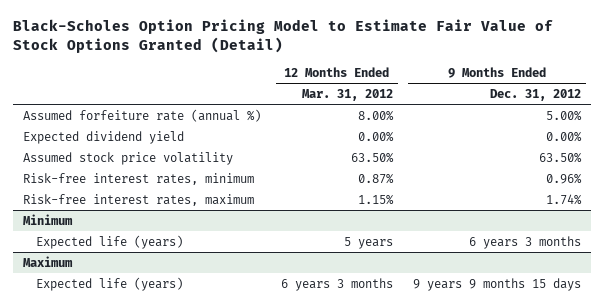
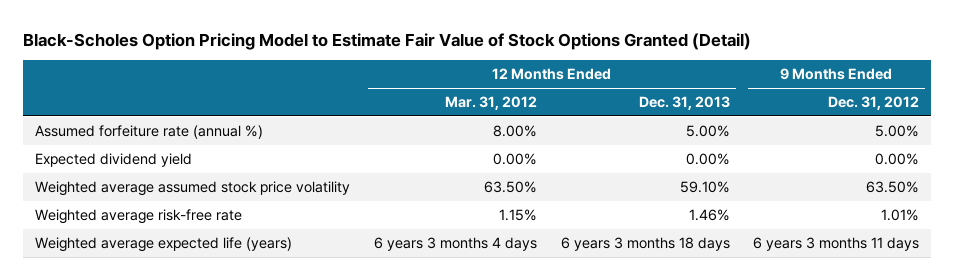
none -> [638,96,730,111] Dec. 31, 2013
[22,172,254,185] Risk-free interest rates, minimum -> none
[22,193,254,206] Risk-free interest rates, maximum -> none
[22,213,73,225] Minimum -> none
[22,255,73,267] Maximum -> none
[35,276,183,291] Expected life (years) -> none
[22,151,233,165] Assumed stock price volatility -> [34,181,350,197] Weighted average assumed stock price volatility
none -> [34,209,242,225] Weighted average risk-free rate
[35,234,183,249] Expected life (years) -> [34,237,292,253] Weighted average expected life (years)
[344,236,394,249] 5 years -> [373,237,537,252] 6 years 3 months 4 days
[469,235,582,249] 6 years 3 months -> [753,237,920,252] 6 years 3 months 11 days

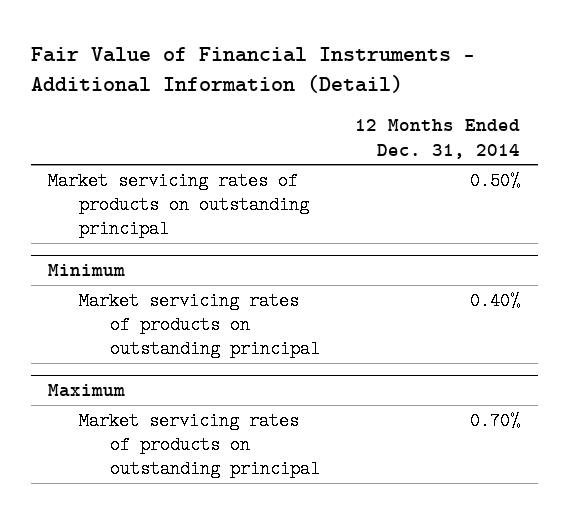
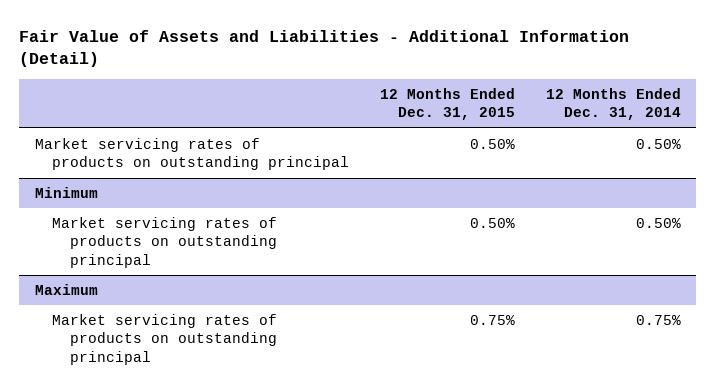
[30,47,475,94] Fair Value of Financial Instruments - Additional Information (Detail) -> [19,29,630,68] Fair Value of Assets and Liabilities - Additional Information (Detail)
none -> [379,87,515,121] 12 Months Ended Dec. 31, 2015
[470,291,521,310] 0.40% -> [635,217,681,228] 0.50%
[470,411,521,430] 0.70% -> [635,314,681,325] 0.75%

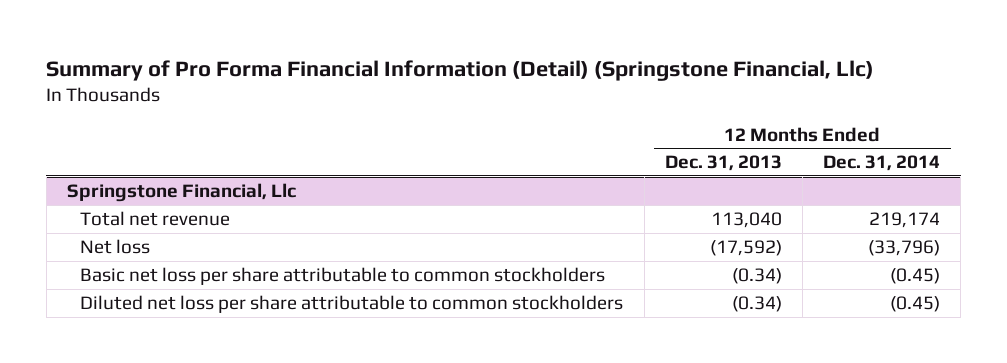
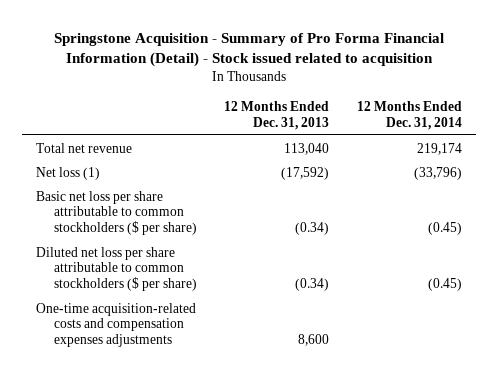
[46,59,875,81] Summary of Pro Forma Financial Information (Detail) (Springstone Financial, Llc) -> [53,32,444,68] Springstone Acquisition - Summary of Pro Forma Financial Information (Detail) - Stock issued related to acquisition
[66,183,296,203] Springstone Financial, Llc -> none
[80,239,151,255] Net loss -> [35,166,100,180] Net loss (1)
[80,267,606,286] Basic net loss per share attributable to common stockholders -> [35,190,197,236] Basic net loss per share attributable to common stockholders ($ per share)
[80,295,624,314] Diluted net loss per share attributable to common stockholders -> [35,246,197,292] Diluted net loss per share attributable to common stockholders ($ per share)
none -> [35,302,196,348] One-time acquisition-related costs and compensation expenses adjustments

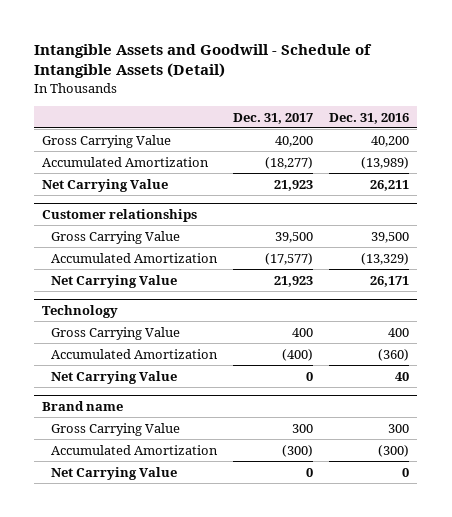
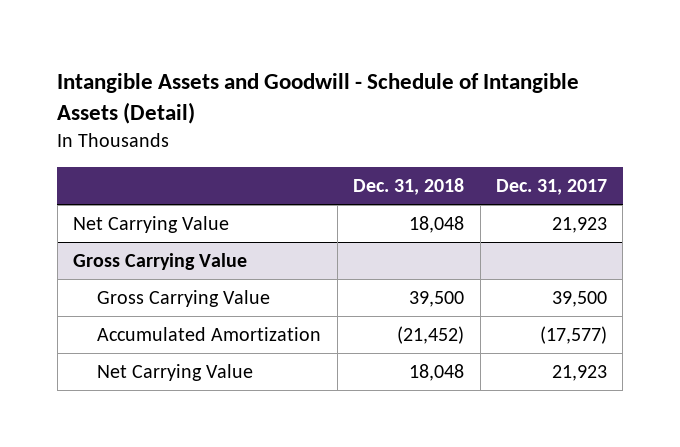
[329,112,410,124] Dec. 31, 2016 -> none
none -> [353,178,465,196] Dec. 31, 2018
[42,134,172,148] Gross Carrying Value -> none
[42,156,210,167] Accumulated Amortization -> none
[42,209,198,223] Customer relationships -> [73,253,248,271] Gross Carrying Value
[42,305,119,319] Technology -> none
[51,326,181,340] Gross Carrying Value -> none
[51,348,219,359] Accumulated Amortization -> none
[51,370,178,384] Net Carrying Value -> none
[42,401,124,412] Brand name -> none
[51,422,181,436] Gross Carrying Value -> none
[51,444,219,455] Accumulated Amortization -> none
[51,466,178,480] Net Carrying Value -> none

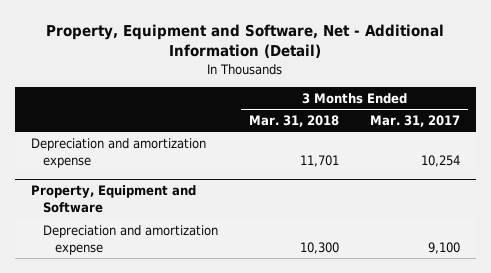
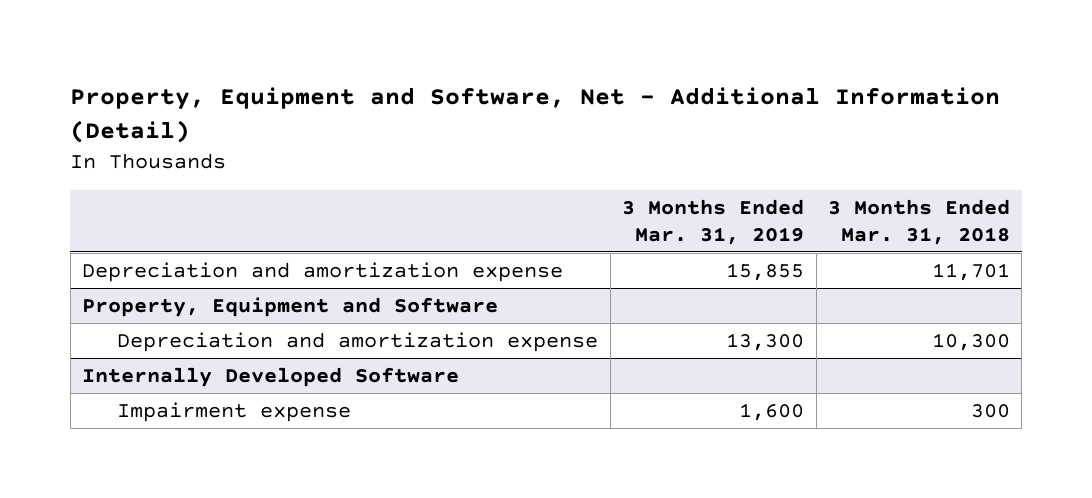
[370,115,461,128] Mar. 31, 2017 -> none
none -> [622,198,805,245] 3 Months Ended Mar. 31, 2019
none -> [82,366,460,387] Internally Developed Software
none -> [117,401,352,422] Impairment expense

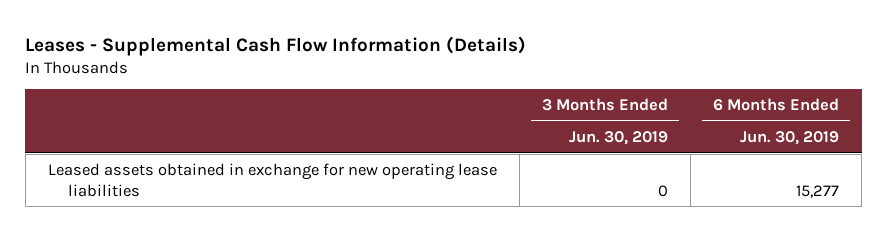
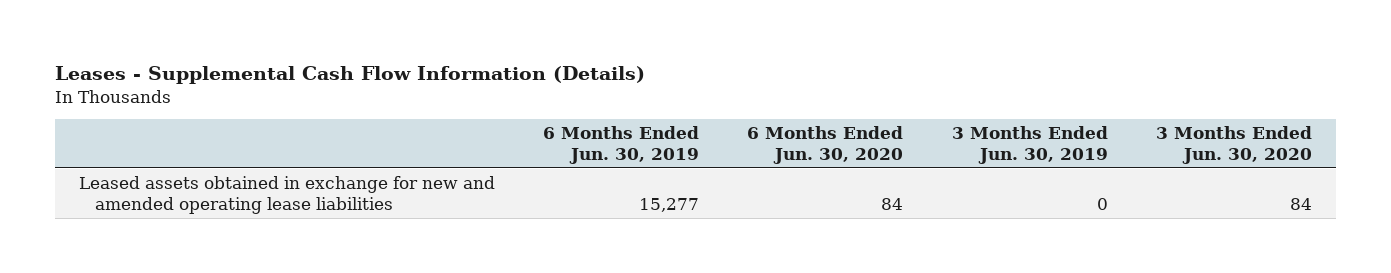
none -> [747,125,904,164] 6 Months Ended Jun. 30, 2020
none -> [1155,125,1312,164] 3 Months Ended Jun. 30, 2020
[47,163,497,197] Leased assets obtained in exchange for new operating lease liabilities -> [78,175,495,214] Leased assets obtained in exchange for new and amended operating lease liabilities

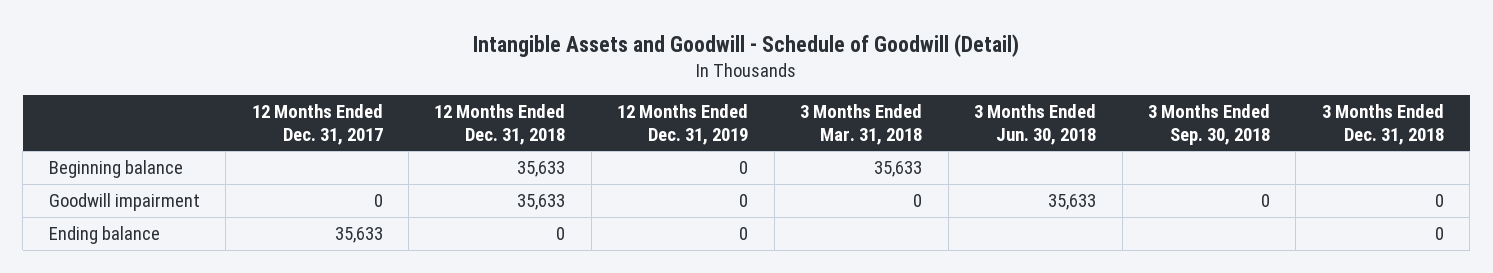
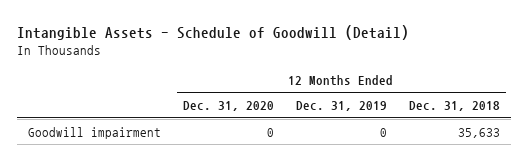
[473,33,1020,57] Intangible Assets and Goodwill - Schedule of Goodwill (Detail) -> [16,24,409,40] Intangible Assets - Schedule of Goodwill (Detail)
[251,104,383,145] 12 Months Ended Dec. 31, 2017 -> none
[800,104,923,145] 3 Months Ended Mar. 31, 2018 -> none
[974,104,1097,145] 3 Months Ended Jun. 30, 2018 -> none
[1147,104,1270,145] 3 Months Ended Sep. 30, 2018 -> none
[1321,104,1444,145] 3 Months Ended Dec. 31, 2018 -> none
none -> [182,101,274,112] Dec. 31, 2020
[48,159,183,178] Beginning balance -> none
[48,225,160,244] Ending balance -> none

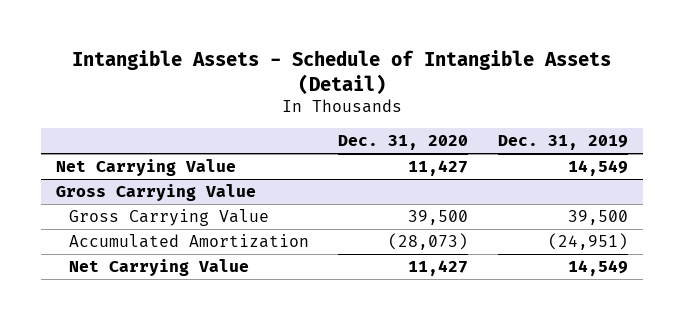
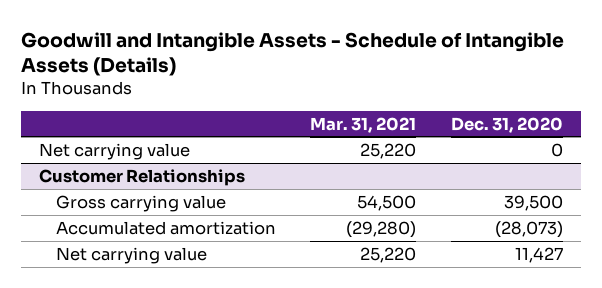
[72,50,612,94] Intangible Assets - Schedule of Intangible Assets (Detail) -> [21,31,565,77] Goodwill and Intangible Assets - Schedule of Intangible Assets (Details)
[498,135,629,151] Dec. 31, 2019 -> none
none -> [310,116,417,133] Mar. 31, 2021
[56,159,237,177] Net Carrying Value -> [38,142,190,160] Net carrying value
[408,160,469,177] 11,427 -> [551,142,564,157] 0
[56,184,257,202] Gross Carrying Value -> [38,168,245,186] Customer Relationships
[68,209,269,227] Gross Carrying Value -> [55,194,226,212] Gross carrying value
[68,234,309,249] Accumulated Amortization -> [55,220,276,235] Accumulated amortization
[68,259,249,277] Net Carrying Value -> [55,246,207,264] Net carrying value

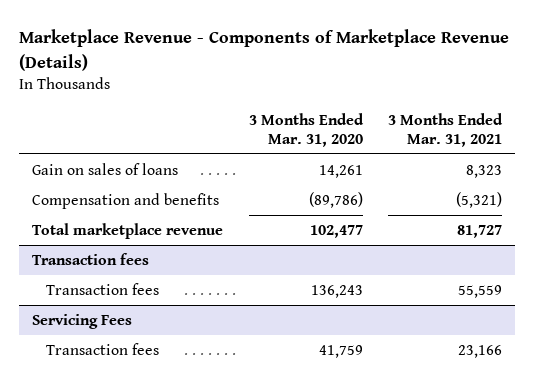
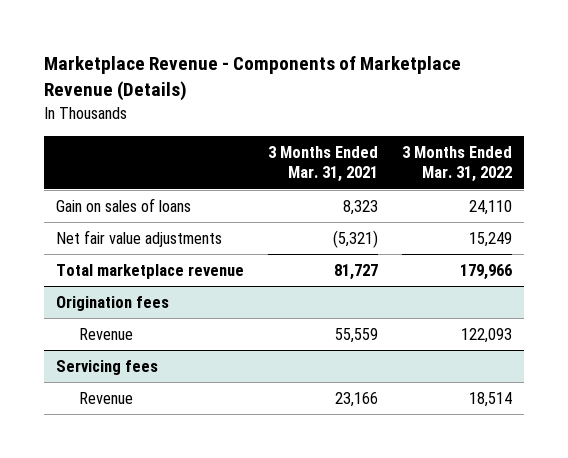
[248,112,364,147] 3 Months Ended Mar. 31, 2020 -> none
none -> [402,145,513,183] 3 Months Ended Mar. 31, 2022
[31,192,219,209] Compensation and benefits -> [56,230,223,248] Net fair value adjustments
[31,252,149,265] Transaction fees -> [56,296,170,312] Origination fees
[46,282,160,295] Transaction fees -> [78,328,133,341] Revenue
[31,313,132,329] Servicing Fees -> [56,360,159,376] Servicing fees
[46,342,160,355] Transaction fees -> [78,392,133,405] Revenue

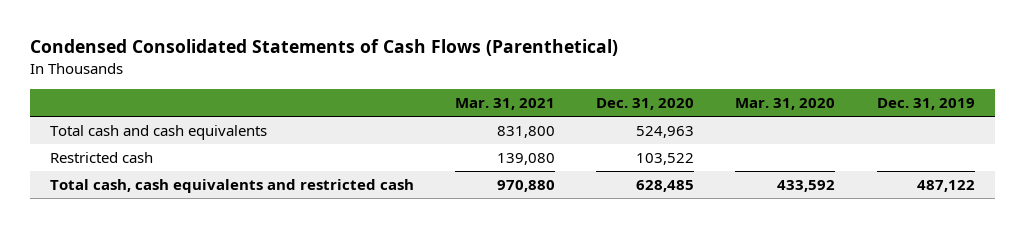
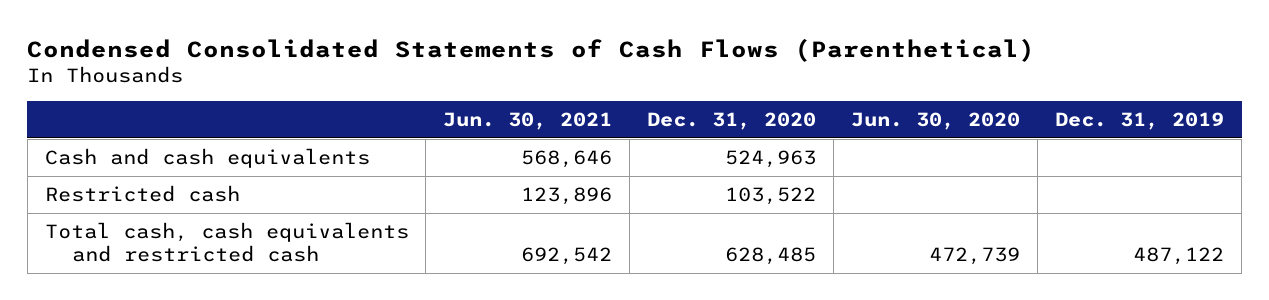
[455,98,556,111] Mar. 31, 2021 -> none
[735,98,836,111] Mar. 31, 2020 -> none
none -> [443,112,613,131] Jun. 30, 2021
none -> [851,112,1021,131] Jun. 30, 2020
[50,125,268,141] Total cash and cash equivalents -> [44,148,370,169] Cash and cash equivalents

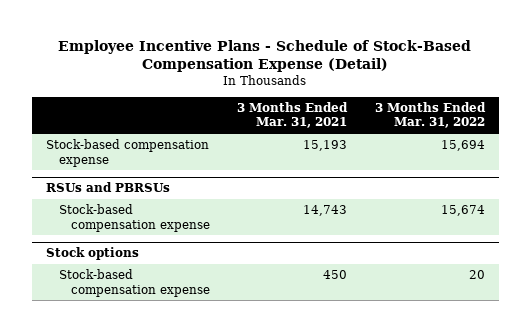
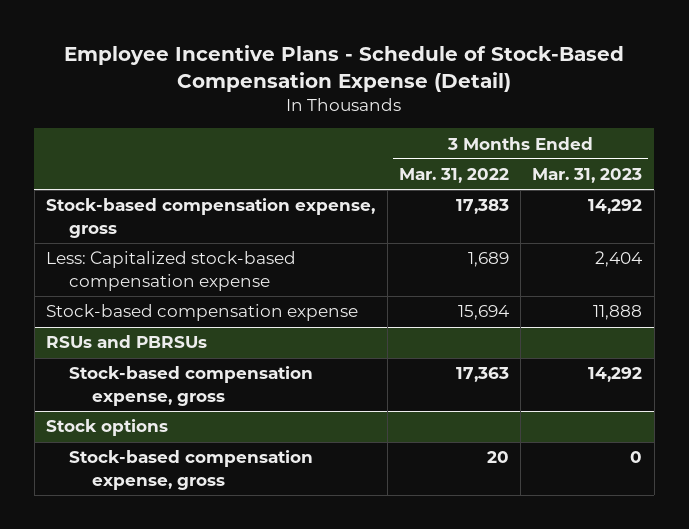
[237,102,349,129] 3 Months Ended Mar. 31, 2021 -> none
none -> [532,168,643,184] Mar. 31, 2023
none -> [46,198,376,238] Stock-based compensation expense, gross
none -> [46,251,297,291] Less: Capitalized stock-based compensation expense
[58,204,211,232] Stock-based compensation expense -> [69,366,314,406] Stock-based compensation expense, gross
[440,205,485,217] 15,674 -> [455,367,509,383] 17,363
[58,269,211,297] Stock-based compensation expense -> [69,450,314,490] Stock-based compensation expense, gross

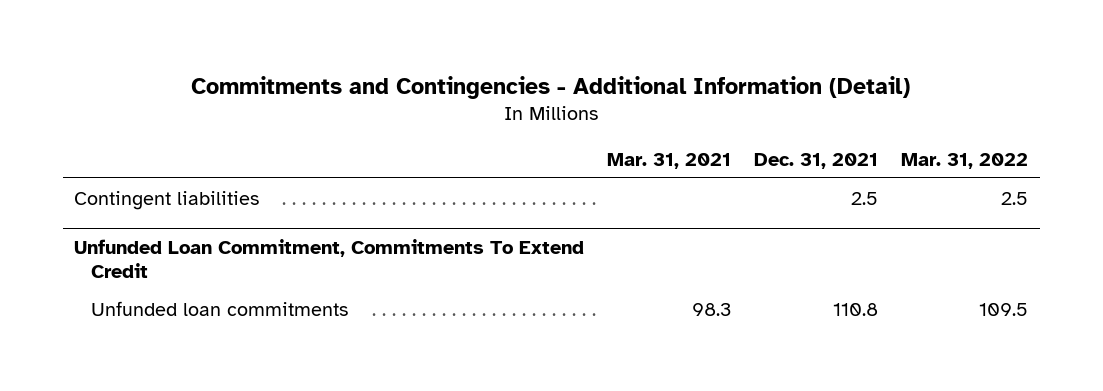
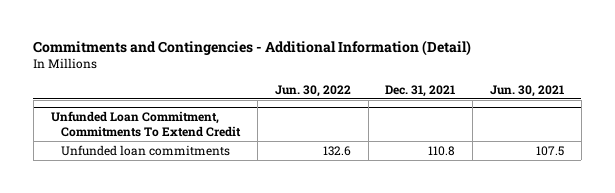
[607,152,732,169] Mar. 31, 2021 -> none
[901,152,1029,169] Mar. 31, 2022 -> none
none -> [274,84,351,97] Jun. 30, 2022
none -> [490,84,565,97] Jun. 30, 2021
[74,190,260,210] Contingent liabilities -> none

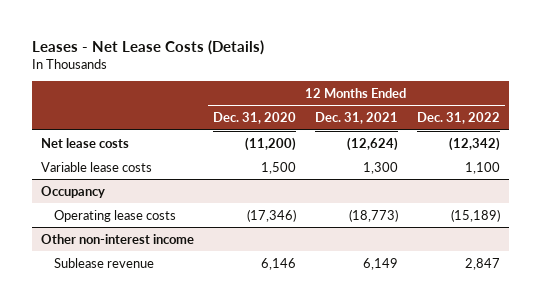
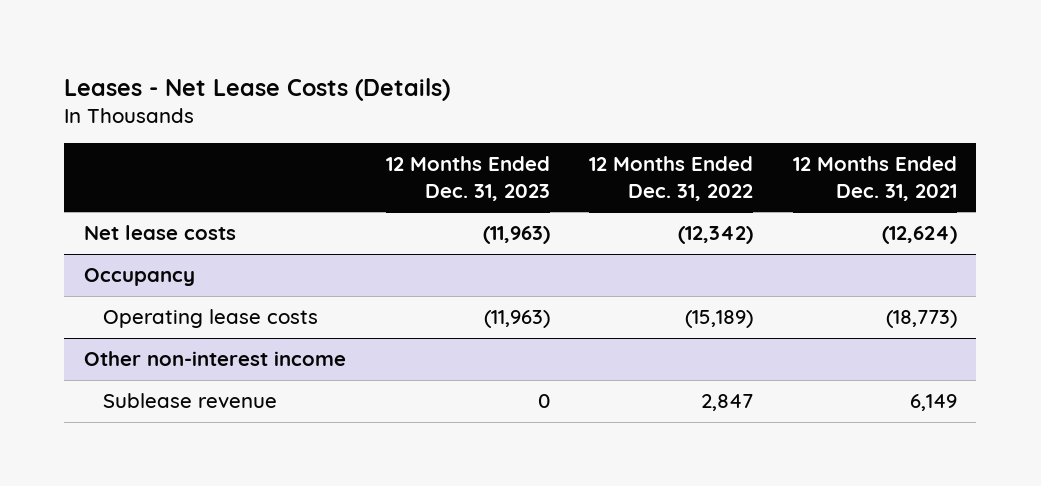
[213,112,297,125] Dec. 31, 2020 -> none
none -> [385,156,550,201] 12 Months Ended Dec. 31, 2023
[41,161,153,172] Variable lease costs -> none

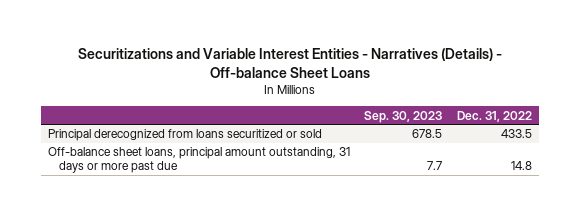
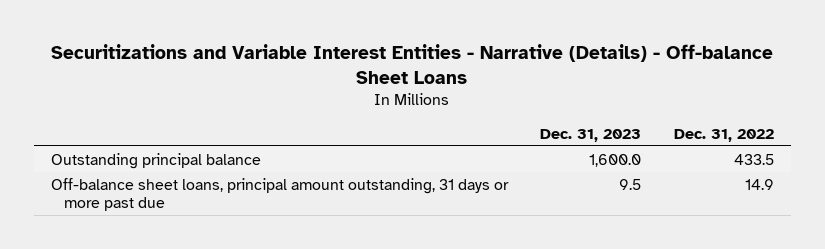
[77,48,502,79] Securitizations and Variable Interest Entities - Narratives (Details) - Off-balance Sheet Loans -> [51,43,774,84] Securitizations and Variable Interest Entities - Narrative (Details) - Off-balance Sheet Loans
[364,110,443,123] Sep. 30, 2023 -> none
none -> [540,128,642,142] Dec. 31, 2023
[47,129,322,142] Principal derecognized from loans securitized or sold -> [50,152,261,169] Outstanding principal balance
[510,161,532,171] 14.8 -> [745,178,775,190] 14.9

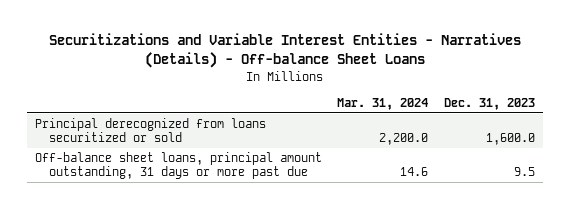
[51,43,774,84] Securitizations and Variable Interest Entities - Narrative (Details) - Off-balance Sheet Loans -> [48,33,521,69] Securitizations and Variable Interest Entities - Narratives (Details) - Off-balance Sheet Loans
[674,128,775,142] Dec. 31, 2022 -> none
none -> [337,97,429,110] Mar. 31, 2024
[50,152,261,169] Outstanding principal balance -> [34,118,266,143] Principal derecognized from loans securitized or sold

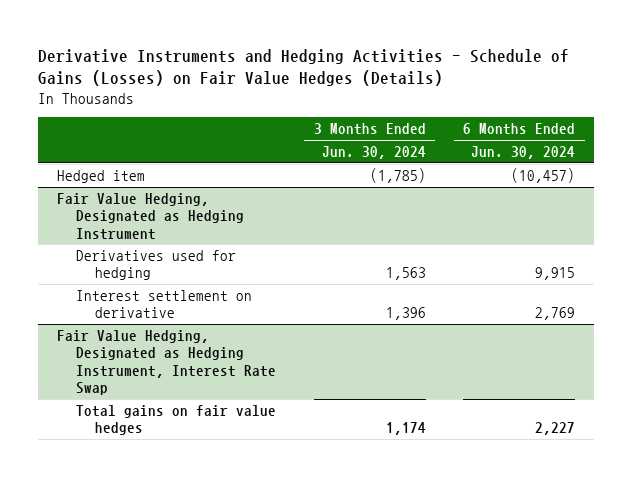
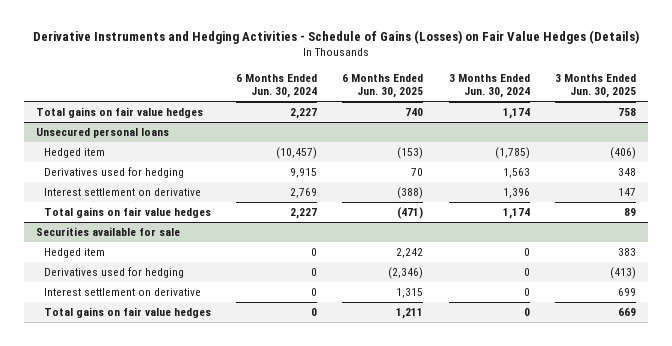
none -> [342,73,424,98] 6 Months Ended Jun. 30, 2025
none -> [554,73,636,98] 3 Months Ended Jun. 30, 2025
none -> [36,107,204,119] Total gains on fair value hedges
none -> [36,128,170,139] Unsecured personal loans
[57,192,245,240] Fair Value Hedging, Designated as Hedging Instrument -> none
[57,329,277,395] Fair Value Hedging, Designated as Hedging Instrument, Interest Rate Swap -> none
none -> [36,227,181,237] Securities available for sale
none -> [44,248,106,259] Hedged item
none -> [44,267,185,279] Derivatives used for hedging
none -> [44,288,202,297] Interest settlement on derivative
none -> [44,307,212,319] Total gains on fair value hedges

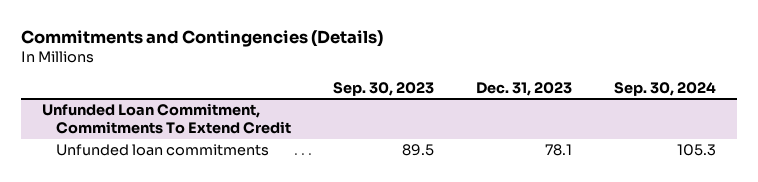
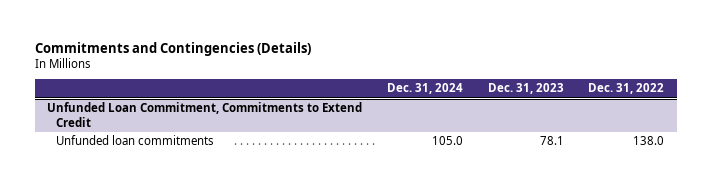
[333,81,435,96] Sep. 30, 2023 -> none
[614,81,717,96] Sep. 30, 2024 -> none
none -> [387,83,464,95] Dec. 31, 2024
none -> [588,83,665,95] Dec. 31, 2022
[41,103,292,134] Unfunded Loan Commitment, Commitments To Extend Credit -> [47,102,363,127] Unfunded Loan Commitment, Commitments to Extend Credit

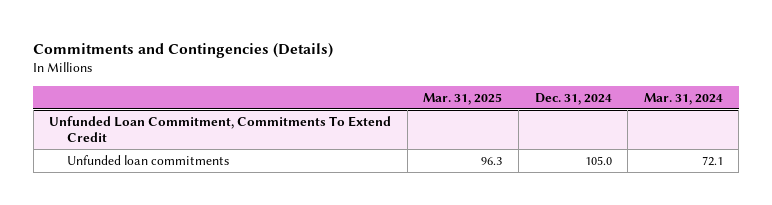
[487,83,564,95] Dec. 31, 2023 -> none
[588,83,665,95] Dec. 31, 2022 -> none
none -> [423,92,503,105] Mar. 31, 2025
none -> [643,92,723,105] Mar. 31, 2024
[47,102,363,127] Unfunded Loan Commitment, Commitments to Extend Credit -> [49,115,392,142] Unfunded Loan Commitment, Commitments To Extend Credit

